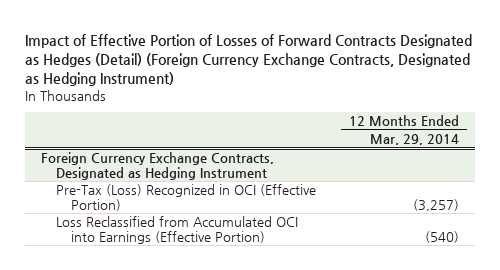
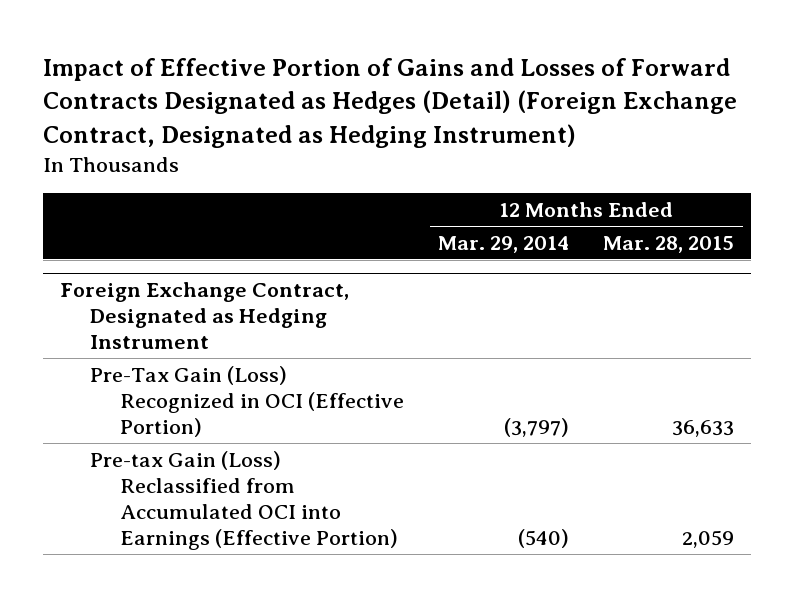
[25,33,473,86] Impact of Effective Portion of Losses of Forward Contracts Designated as Hedges (Detail) (Foreign Currency Exchange Contracts, Designated as Hedging Instrument) -> [42,58,737,148] Impact of Effective Portion of Gains and Losses of Forward Contracts Designated as Hedges (Detail) (Foreign Exchange Contract, Designated as Hedging Instrument)
none -> [603,235,735,253] Mar. 28, 2015
[41,152,275,180] Foreign Currency Exchange Contracts, Designated as Hedging Instrument -> [59,281,349,350] Foreign Exchange Contract, Designated as Hedging Instrument
[56,184,317,211] Pre-Tax (Loss) Recognized in OCI (Effective Portion) -> [89,365,405,438] Pre-Tax Gain (Loss) Recognized in OCI (Effective Portion)
[412,198,459,211] (3,257) -> [504,418,570,438] (3,797)
[56,216,299,244] Loss Reclassified from Accumulated OCI into Earnings (Effective Portion) -> [89,450,399,551] Pre-tax Gain (Loss) Reclassified from Accumulated OCI into Earnings (Effective Portion)

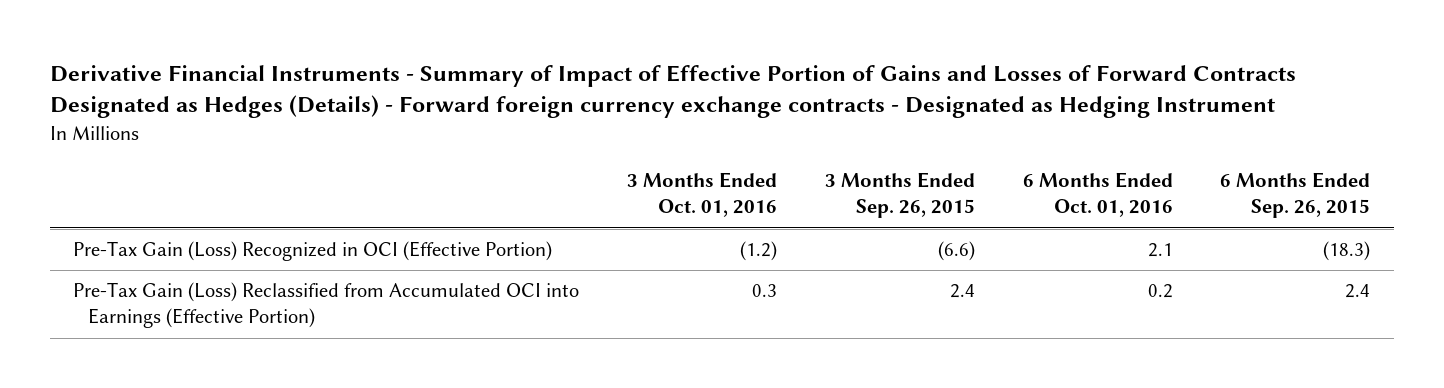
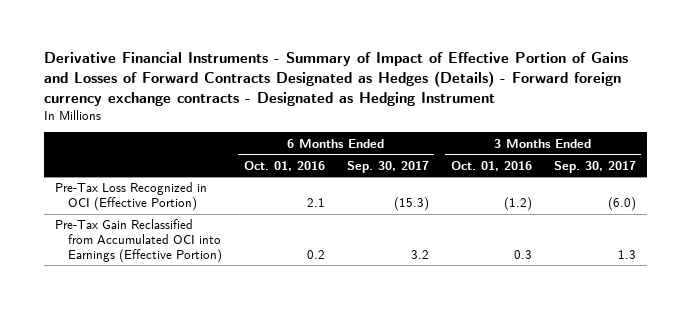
[824,172,975,219] 3 Months Ended Sep. 26, 2015 -> none
[1220,172,1371,219] 6 Months Ended Sep. 26, 2015 -> none
none -> [346,160,429,173] Sep. 30, 2017
none -> [553,160,636,173] Sep. 30, 2017
[73,241,553,262] Pre-Tax Gain (Loss) Recognized in OCI (Effective Portion) -> [54,182,207,212] Pre-Tax Loss Recognized in OCI (Effective Portion)
[73,282,580,329] Pre-Tax Gain (Loss) Reclassified from Accumulated OCI into Earnings (Effective Portion) -> [54,219,222,263] Pre-Tax Gain Reclassified from Accumulated OCI into Earnings (Effective Portion)

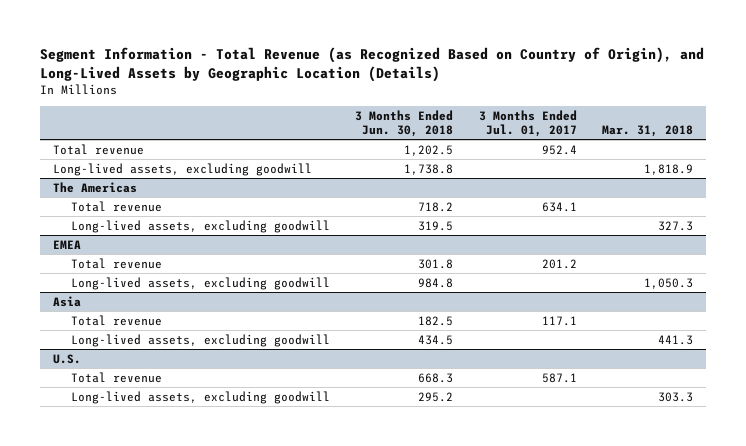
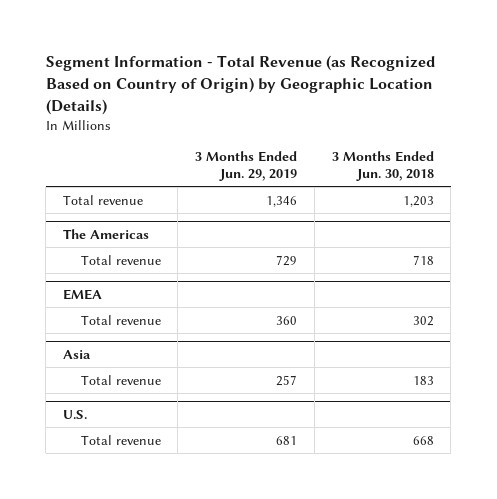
[40,46,705,82] Segment Information - Total Revenue (as Recognized Based on Country of Origin), and Long-Lived Assets by Geographic Location (Details) -> [45,55,435,115] Segment Information - Total Revenue (as Recognized Based on Country of Origin) by Geographic Location (Details)
[478,109,577,137] 3 Months Ended Jul. 01, 2017 -> none
[602,124,694,137] Mar. 31, 2018 -> none
none -> [195,151,298,181] 3 Months Ended Jun. 29, 2019
[52,162,312,176] Long-lived assets, excluding goodwill -> none
[404,144,454,156] 1,202.5 -> [402,195,434,207] 1,203
[70,219,330,233] Long-lived assets, excluding goodwill -> none
[418,201,454,212] 718.2 -> [412,254,434,265] 718
[70,276,330,290] Long-lived assets, excluding goodwill -> none
[418,258,454,269] 301.8 -> [412,315,434,326] 302
[70,333,330,347] Long-lived assets, excluding goodwill -> none
[418,315,454,326] 182.5 -> [412,375,434,385] 183
[70,390,330,404] Long-lived assets, excluding goodwill -> none
[418,372,454,383] 668.3 -> [412,435,434,445] 668

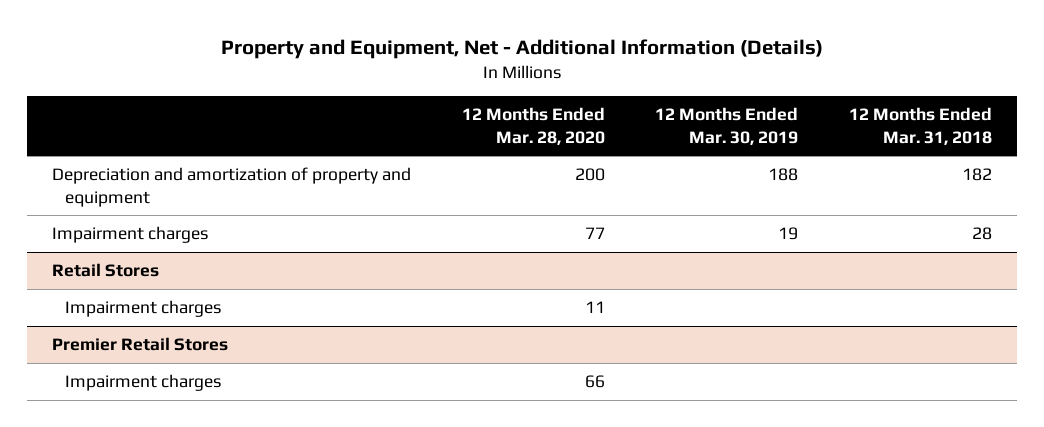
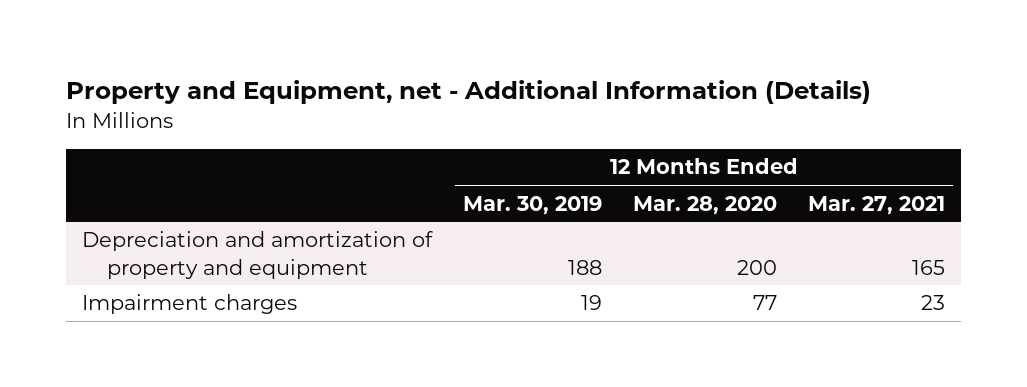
[221,39,824,60] Property and Equipment, Net - Additional Information (Details) -> [66,80,872,105] Property and Equipment, net - Additional Information (Details)
[849,106,993,145] 12 Months Ended Mar. 31, 2018 -> none
none -> [808,195,946,215] Mar. 27, 2021
[52,262,160,277] Retail Stores -> none
[64,299,221,317] Impairment charges -> none
[52,336,229,351] Premier Retail Stores -> none
[64,373,221,391] Impairment charges -> none

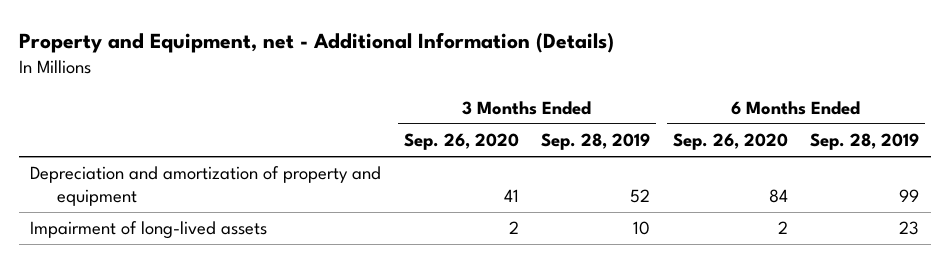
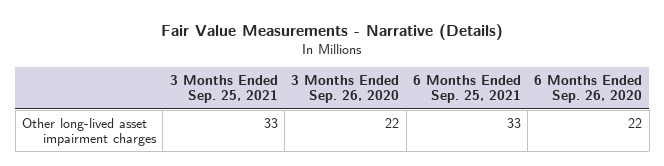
[18,31,614,53] Property and Equipment, net - Additional Information (Details) -> [161,23,504,40] Fair Value Measurements - Narrative (Details)
[541,133,651,151] Sep. 28, 2019 -> none
[810,133,920,151] Sep. 28, 2019 -> none
none -> [169,74,278,104] 3 Months Ended Sep. 25, 2021
none -> [412,74,521,104] 6 Months Ended Sep. 25, 2021
[30,166,382,206] Depreciation and amortization of property and equipment -> none
[30,221,268,240] Impairment of long-lived assets -> [21,117,157,147] Other long-lived asset impairment charges
[508,221,519,235] 2 -> [385,117,400,128] 22
[777,221,788,235] 2 -> [628,117,643,128] 22

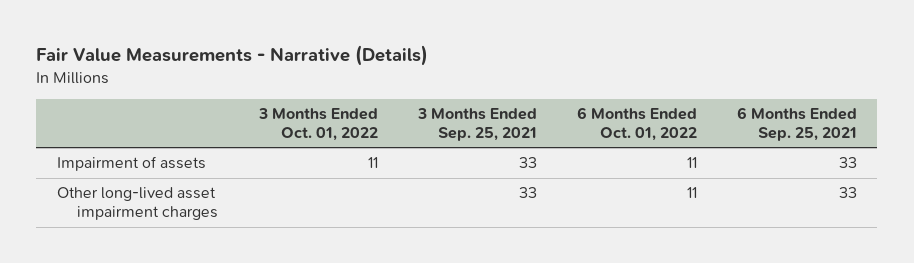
[291,74,400,104] 3 Months Ended Sep. 26, 2020 -> none
[534,74,643,104] 6 Months Ended Sep. 26, 2020 -> none
none -> [257,107,378,141] 3 Months Ended Oct. 01, 2022
none -> [577,106,698,141] 6 Months Ended Oct. 01, 2022
none -> [56,156,206,172] Impairment of assets

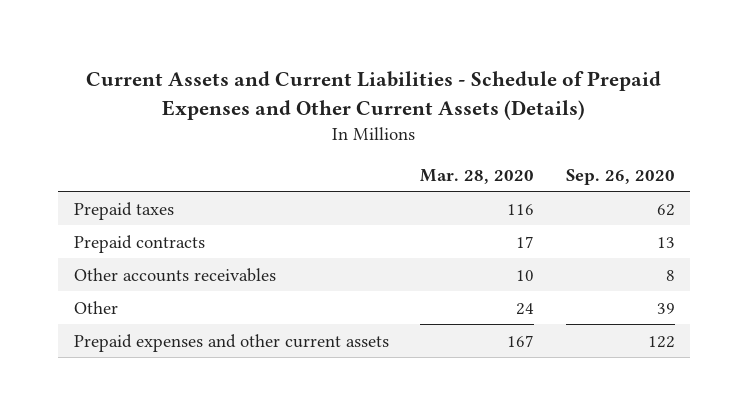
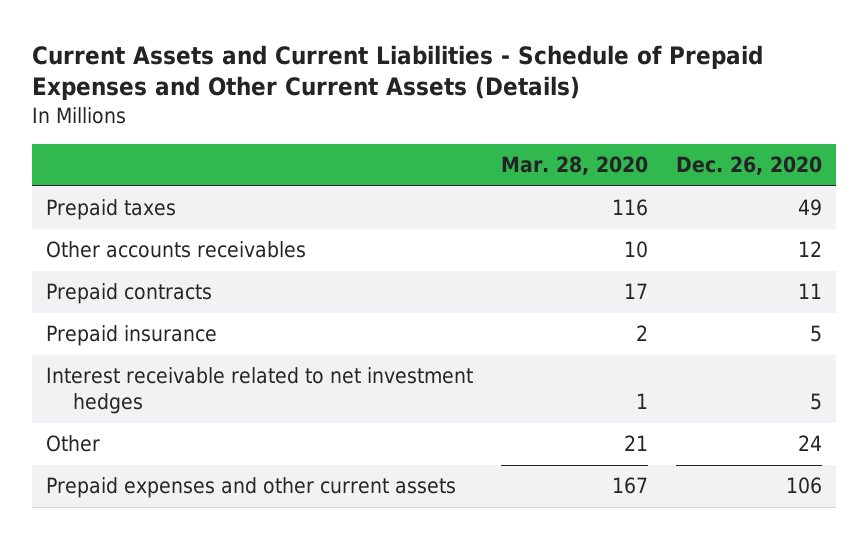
[565,168,675,185] Sep. 26, 2020 -> none
none -> [675,156,822,176] Dec. 26, 2020
[73,234,205,253] Prepaid contracts -> [45,283,212,305] Prepaid contracts
none -> [45,325,217,347] Prepaid insurance
none -> [45,367,473,415] Interest receivable related to net investment hedges
[516,302,535,315] 24 -> [623,435,648,452] 21

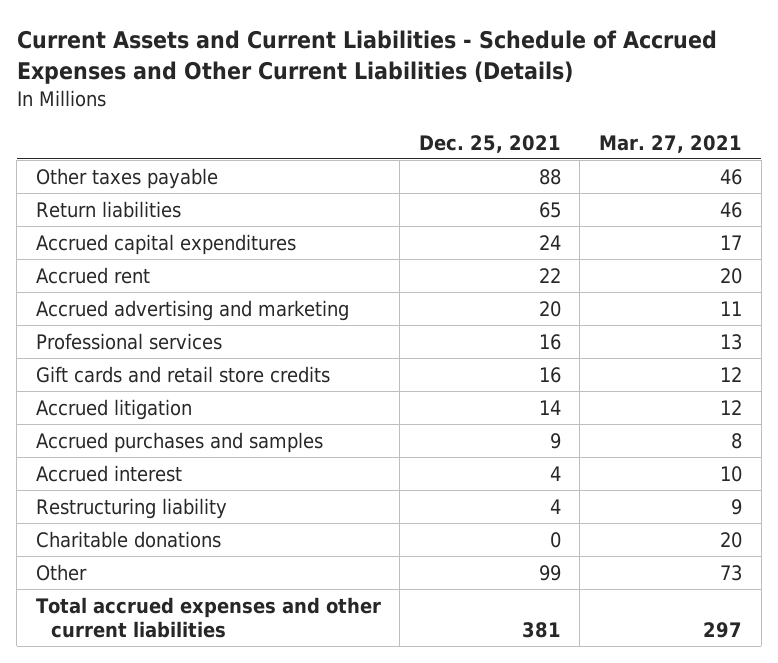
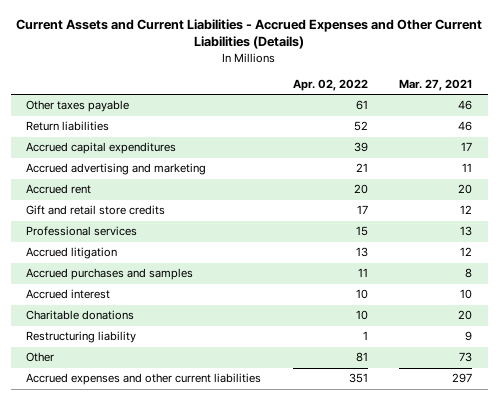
[16,29,717,84] Current Assets and Current Liabilities - Schedule of Accrued Expenses and Other Current Liabilities (Details) -> [16,18,483,50] Current Assets and Current Liabilities - Accrued Expenses and Other Current Liabilities (Details)
[418,134,561,153] Dec. 25, 2021 -> none
none -> [292,78,368,91] Apr. 02, 2022
[35,266,150,284] Accrued rent -> [26,184,92,195] Accrued rent
none -> [26,205,166,216] Gift and retail store credits
[35,365,330,383] Gift cards and retail store credits -> none
[35,497,227,519] Restructuring liability -> [26,331,137,344] Restructuring liability
[35,596,381,638] Total accrued expenses and other current liabilities -> [26,373,262,386] Accrued expenses and other current liabilities

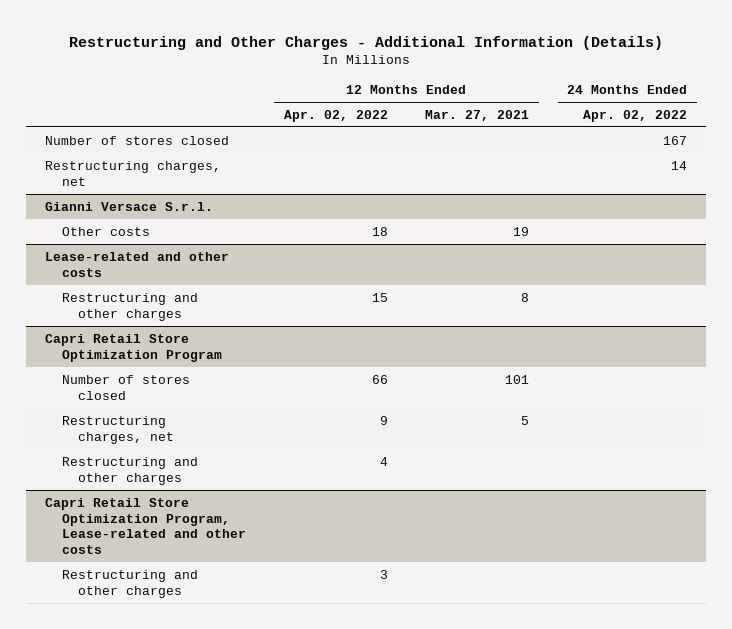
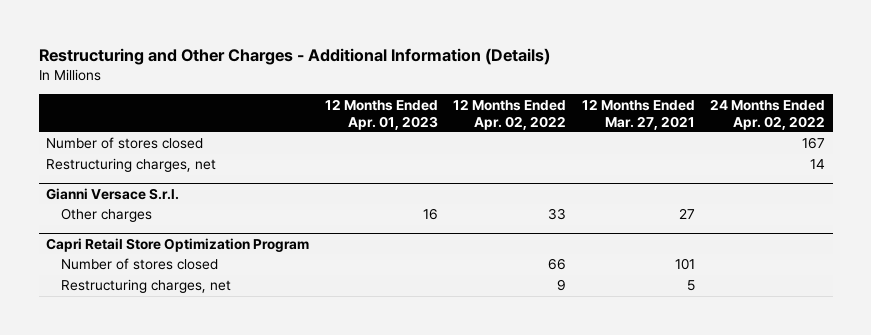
none -> [324,98,438,130] 12 Months Ended Apr. 01, 2023
[45,251,230,277] Lease-related and other costs -> none
[61,292,198,321] Restructuring and other charges -> none
[61,226,150,236] Other costs -> [61,208,153,223] Other charges
[371,226,388,236] 18 -> [548,208,567,221] 33
[513,226,530,236] 19 -> [678,208,695,220] 27
[61,456,198,485] Restructuring and other charges -> none
[45,497,246,555] Capri Retail Store Optimization Program, Lease-related and other costs -> none
[61,569,198,598] Restructuring and other charges -> none

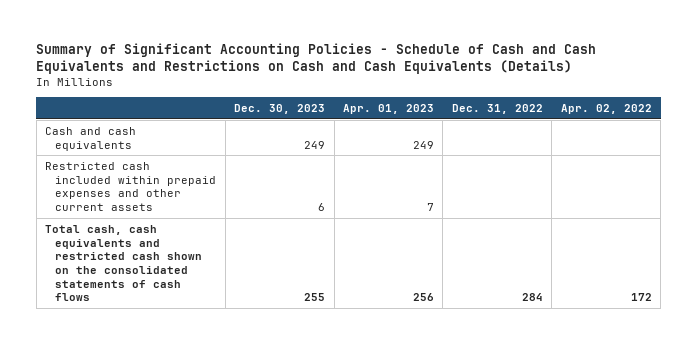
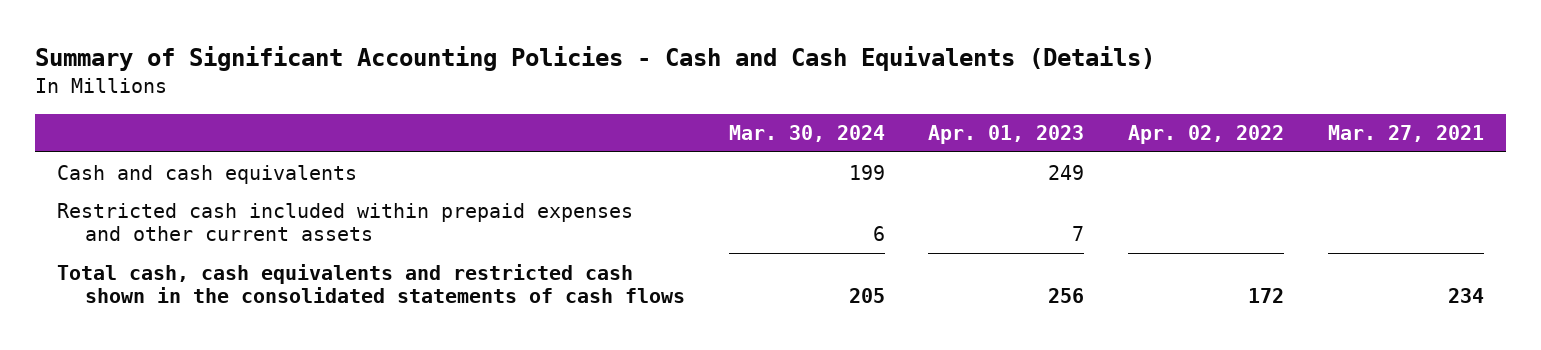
[36,42,597,74] Summary of Significant Accounting Policies - Schedule of Cash and Cash Equivalents and Restrictions on Cash and Cash Equivalents (Details) -> [34,46,1155,72] Summary of Significant Accounting Policies - Cash and Cash Equivalents (Details)
[234,104,326,115] Dec. 30, 2023 -> none
[451,104,543,115] Dec. 31, 2022 -> none
none -> [728,125,885,143] Mar. 30, 2024
none -> [1328,125,1485,143] Mar. 27, 2021
[45,224,203,302] Total cash, cash equivalents and restricted cash shown on the consolidated statements of cash flows -> [56,263,685,303] Total cash, cash equivalents and restricted cash shown in the consolidated statements of cash flows

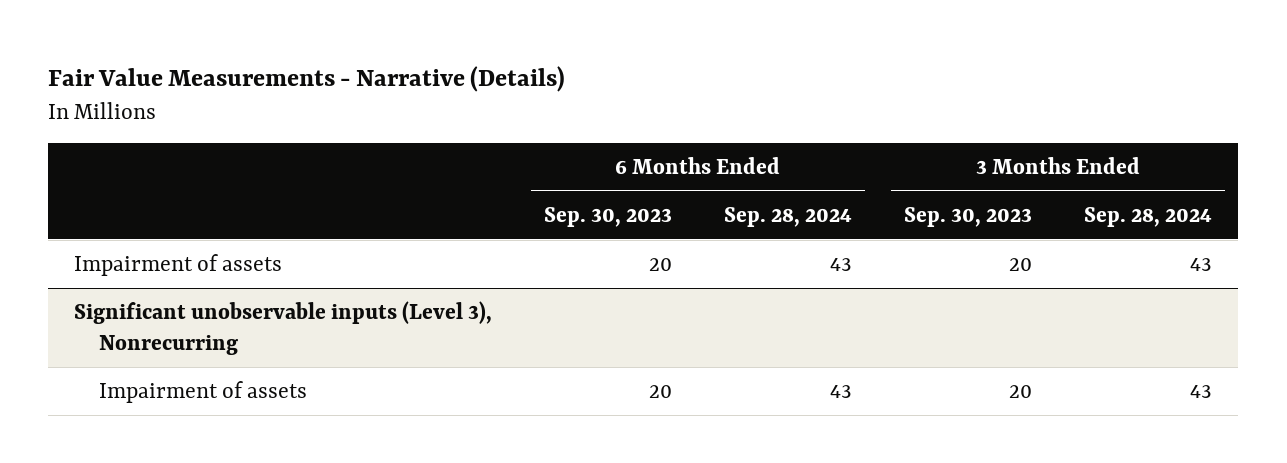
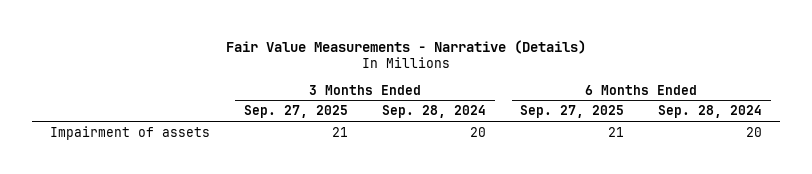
[544,206,673,227] Sep. 30, 2023 -> none
[904,206,1033,227] Sep. 30, 2023 -> none
none -> [243,105,348,119] Sep. 27, 2025
none -> [520,105,625,119] Sep. 27, 2025
[74,300,493,355] Significant unobservable inputs (Level 3), Nonrecurring -> none
[99,380,308,403] Impairment of assets -> none
[830,257,853,271] 43 -> [746,126,763,137] 20
[1190,257,1213,271] 43 -> [470,126,487,137] 20

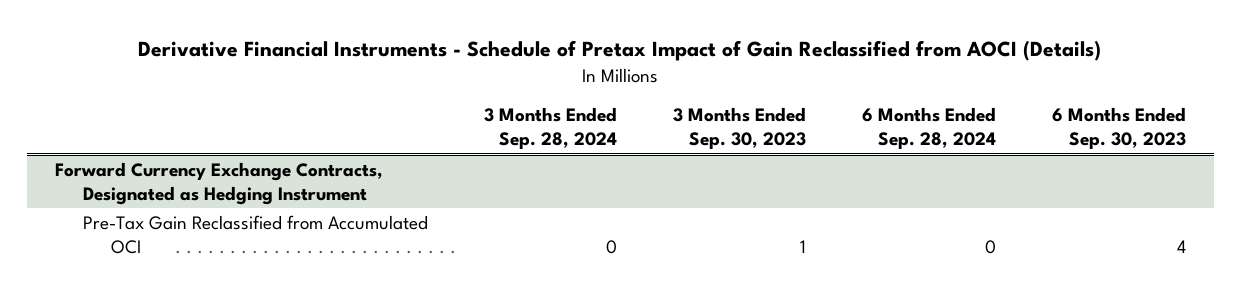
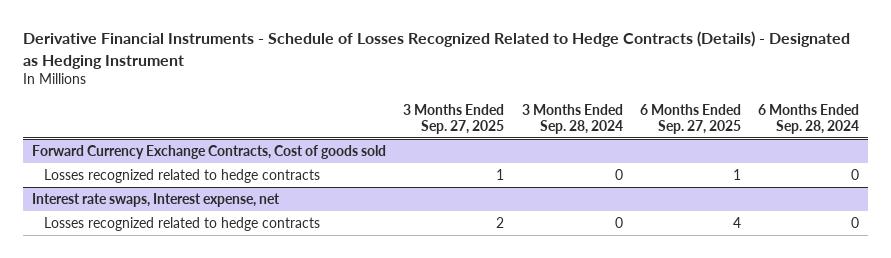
[138,40,1102,62] Derivative Financial Instruments - Schedule of Pretax Impact of Gain Reclassified from AOCI (Details) -> [23,31,851,69] Derivative Financial Instruments - Schedule of Losses Recognized Related to Hedge Contracts (Details) - Designated as Hedging Instrument
[672,107,806,150] 3 Months Ended Sep. 30, 2023 -> none
[1051,107,1186,150] 6 Months Ended Sep. 30, 2023 -> none
none -> [403,103,505,134] 3 Months Ended Sep. 27, 2025
none -> [639,103,741,134] 6 Months Ended Sep. 27, 2025
[55,161,384,205] Forward Currency Exchange Contracts, Designated as Hedging Instrument -> none
none -> [31,144,386,159] Forward Currency Exchange Contracts, Cost of goods sold
[83,214,429,254] Pre-Tax Gain Reclassified from Accumulated OCI -> [43,168,320,183] Losses recognized related to hedge contracts
none -> [31,192,280,207] Interest rate swaps, Interest expense, net
none -> [43,216,320,231] Losses recognized related to hedge contracts

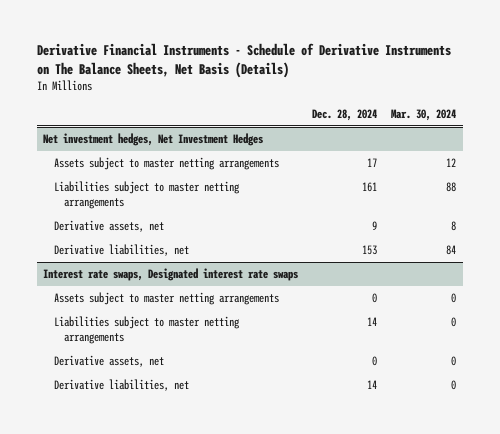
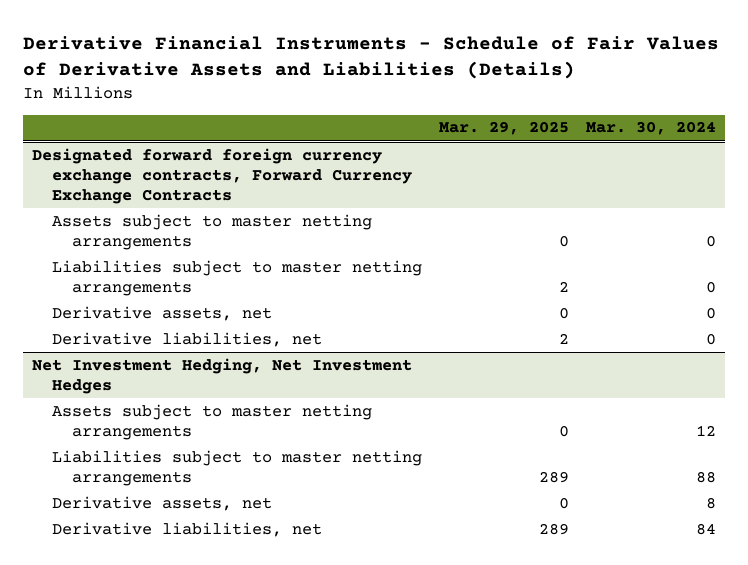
[36,43,451,78] Derivative Financial Instruments - Schedule of Derivative Instruments on The Balance Sheets, Net Basis (Details) -> [22,35,719,80] Derivative Financial Instruments - Schedule of Fair Values of Derivative Assets and Liabilities (Details)
[312,108,378,121] Dec. 28, 2024 -> none
none -> [439,121,570,136] Mar. 29, 2025
[43,133,264,147] Net investment hedges, Net Investment Hedges -> none
[53,157,279,171] Assets subject to master netting arrangements -> none
[53,181,240,210] Liabilities subject to master netting arrangements -> none
[53,220,164,233] Derivative assets, net -> none
[53,244,189,257] Derivative liabilities, net -> none
[43,268,299,282] Interest rate swaps, Designated interest rate swaps -> none
none -> [31,147,412,205] Designated forward foreign currency exchange contracts, Forward Currency Exchange Contracts
none -> [31,357,412,395] Net Investment Hedging, Net Investment Hedges
none -> [51,403,372,441] Assets subject to master netting arrangements
none -> [51,449,422,487] Liabilities subject to master netting arrangements
none -> [51,495,272,511] Derivative assets, net
none -> [51,521,322,537] Derivative liabilities, net

